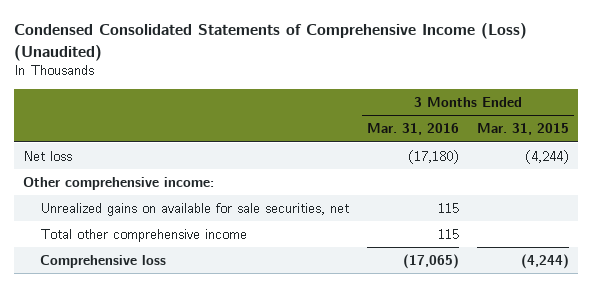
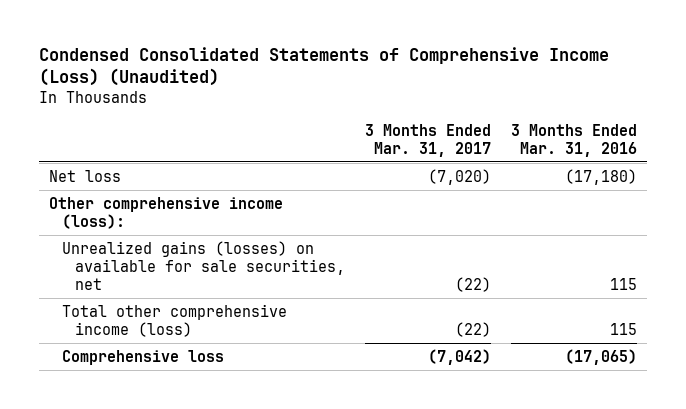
[477,123,570,136] Mar. 31, 2015 -> none
none -> [365,123,492,157] 3 Months Ended Mar. 31, 2017
[22,176,214,190] Other comprehensive income: -> [48,196,283,229] Other comprehensive income (loss):
[39,202,349,216] Unrealized gains on available for sale securities, net -> [61,240,345,290] Unrealized gains (losses) on available for sale securities, net
[39,228,247,242] Total other comprehensive income -> [61,303,287,337] Total other comprehensive income (loss)

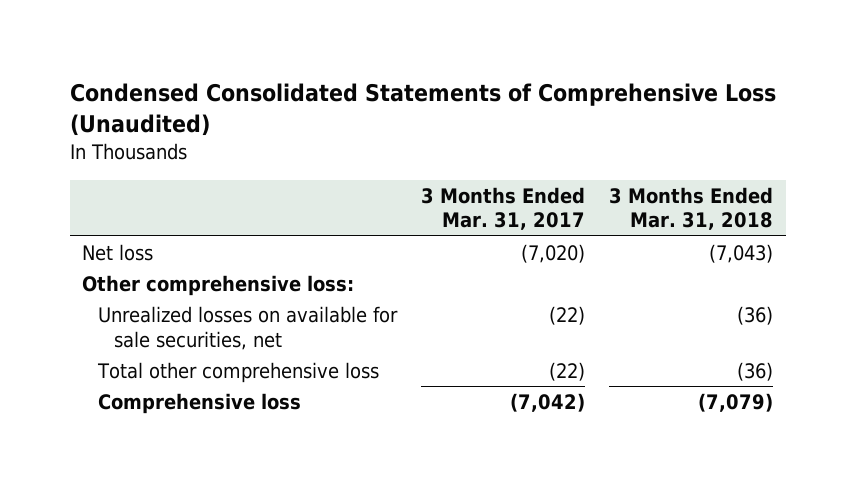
[38,46,609,87] Condensed Consolidated Statements of Comprehensive Income (Loss) (Unaudited) -> [69,82,776,137] Condensed Consolidated Statements of Comprehensive Loss (Unaudited)
[511,123,638,157] 3 Months Ended Mar. 31, 2016 -> none
none -> [609,186,774,231] 3 Months Ended Mar. 31, 2018
[48,196,283,229] Other comprehensive income (loss): -> [81,275,354,297] Other comprehensive loss:
[61,240,345,290] Unrealized gains (losses) on available for sale securities, net -> [97,306,398,350] Unrealized losses on available for sale securities, net
[61,303,287,337] Total other comprehensive income (loss) -> [96,362,379,384] Total other comprehensive loss

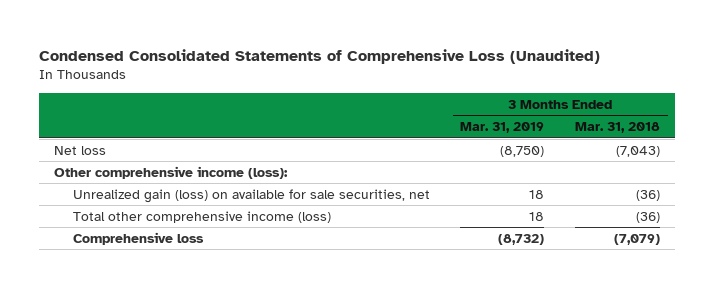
[421,186,586,231] 3 Months Ended Mar. 31, 2017 -> none
none -> [460,122,545,134] Mar. 31, 2019
[81,275,354,297] Other comprehensive loss: -> [54,165,289,179] Other comprehensive income (loss):
[97,306,398,350] Unrealized losses on available for sale securities, net -> [72,188,430,203] Unrealized gain (loss) on available for sale securities, net
[96,362,379,384] Total other comprehensive loss -> [72,210,331,223] Total other comprehensive income (loss)

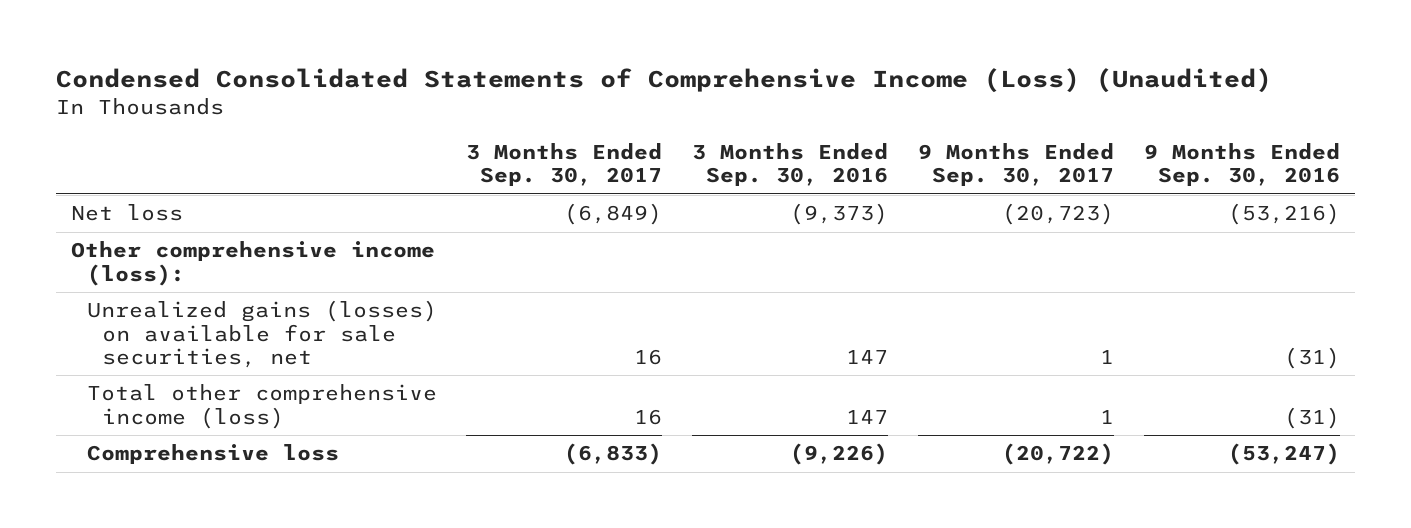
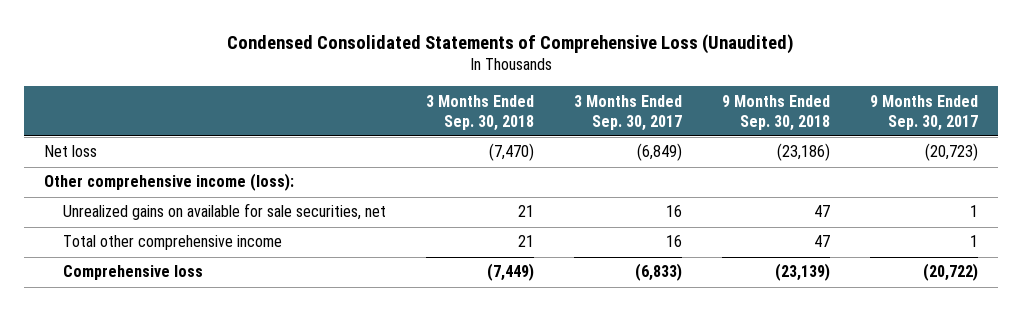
[56,68,1273,94] Condensed Consolidated Statements of Comprehensive Income (Loss) (Unaudited) -> [226,33,794,54] Condensed Consolidated Statements of Comprehensive Loss (Unaudited)
[692,142,889,187] 3 Months Ended Sep. 30, 2016 -> none
[1144,142,1341,187] 9 Months Ended Sep. 30, 2016 -> none
none -> [425,94,534,131] 3 Months Ended Sep. 30, 2018
none -> [721,94,830,131] 9 Months Ended Sep. 30, 2018
[86,300,437,368] Unrealized gains (losses) on available for sale securities, net -> [62,203,386,221] Unrealized gains on available for sale securities, net
[86,384,437,429] Total other comprehensive income (loss) -> [62,235,282,251] Total other comprehensive income

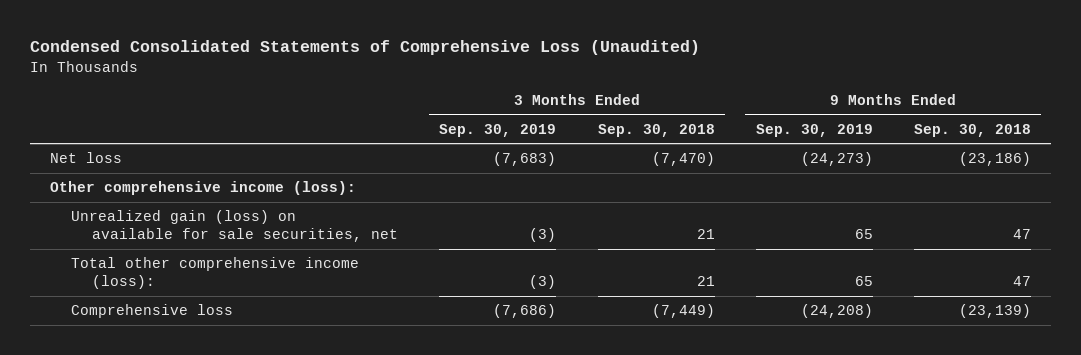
[573,94,682,131] 3 Months Ended Sep. 30, 2017 -> none
[869,94,978,131] 9 Months Ended Sep. 30, 2017 -> none
none -> [439,123,557,137] Sep. 30, 2019
none -> [755,123,873,137] Sep. 30, 2019
[62,203,386,221] Unrealized gains on available for sale securities, net -> [71,210,399,243] Unrealized gain (loss) on available for sale securities, net
[62,235,282,251] Total other comprehensive income -> [71,257,360,290] Total other comprehensive income (loss):

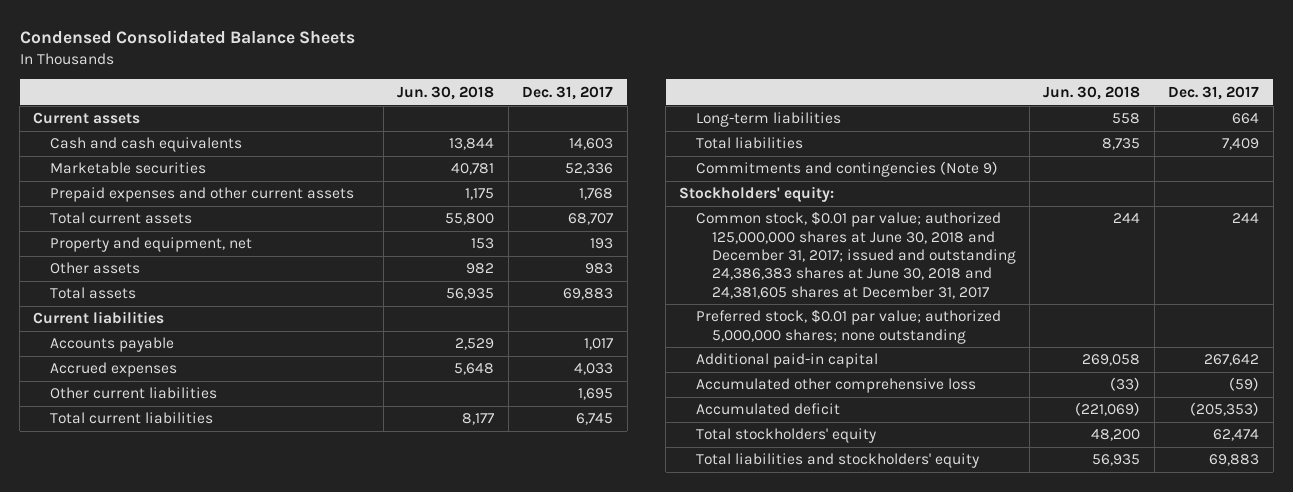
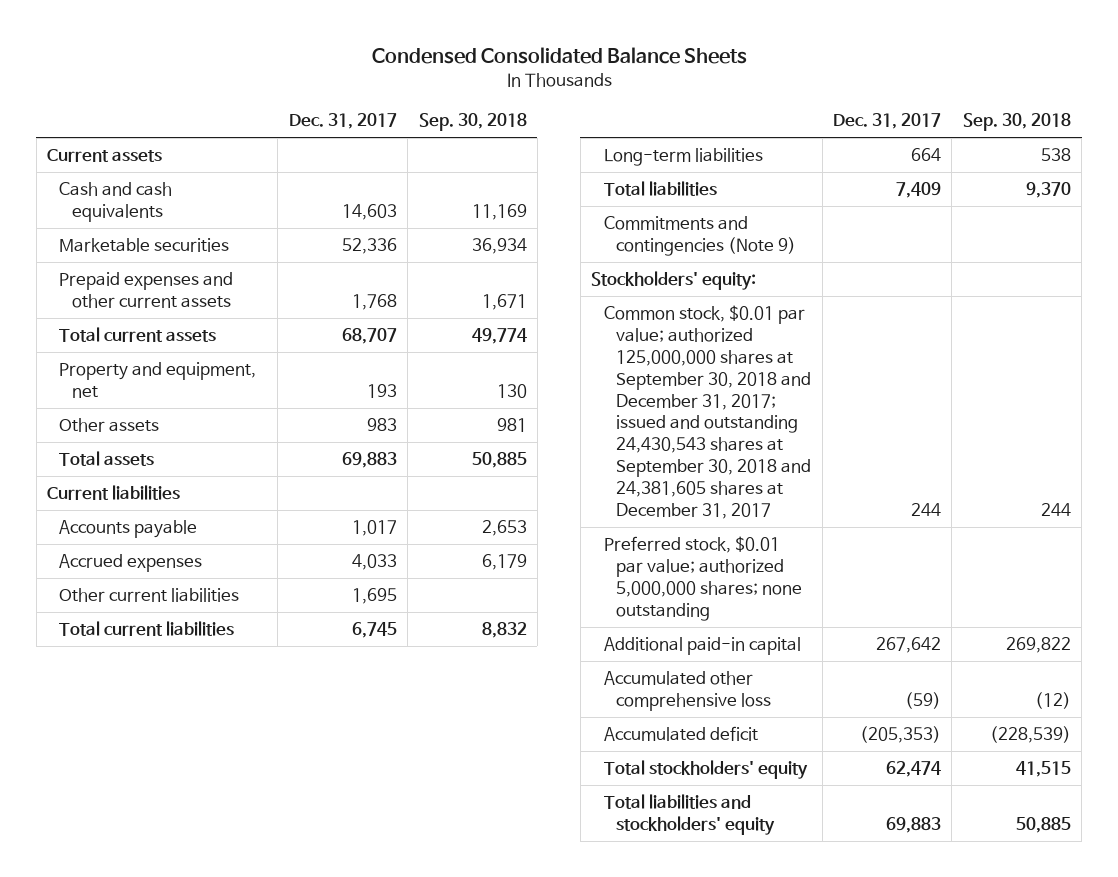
[397,85,495,100] Jun. 30, 2018 -> none
none -> [418,113,527,132] Sep. 30, 2018
[695,211,1016,299] Common stock, $0.01 par value; authorized 125,000,000 shares at June 30, 2018 and December 31, 2017; issued and outstanding 24,386,383 shares at June 30, 2018 and 24,381,605 shares at December 31, 2017 -> [603,305,812,519] Common stock, $0.01 par value; authorized 125,000,000 shares at September 30, 2018 and December 31, 2017; issued and outstanding 24,430,543 shares at September 30, 2018 and 24,381,605 shares at December 31, 2017

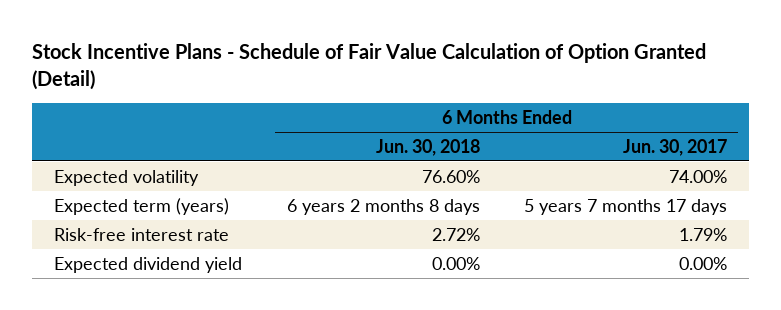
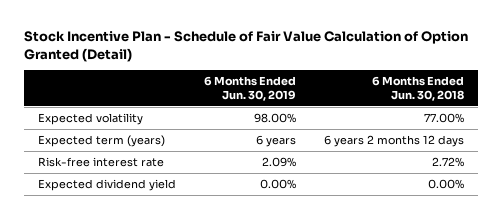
[31,42,706,90] Stock Incentive Plans - Schedule of Fair Value Calculation of Option Granted (Detail) -> [24,31,469,62] Stock Incentive Plan - Schedule of Fair Value Calculation of Option Granted (Detail)
[623,138,728,156] Jun. 30, 2017 -> none
none -> [203,75,296,102] 6 Months Ended Jun. 30, 2019
[421,169,480,183] 76.60% -> [423,112,464,123] 77.00%
[286,198,480,215] 6 years 2 months 8 days -> [323,134,464,147] 6 years 2 months 12 days

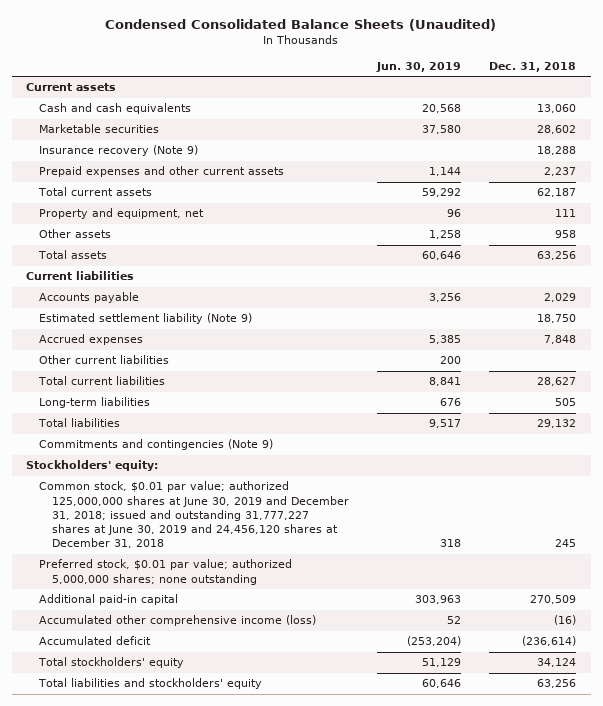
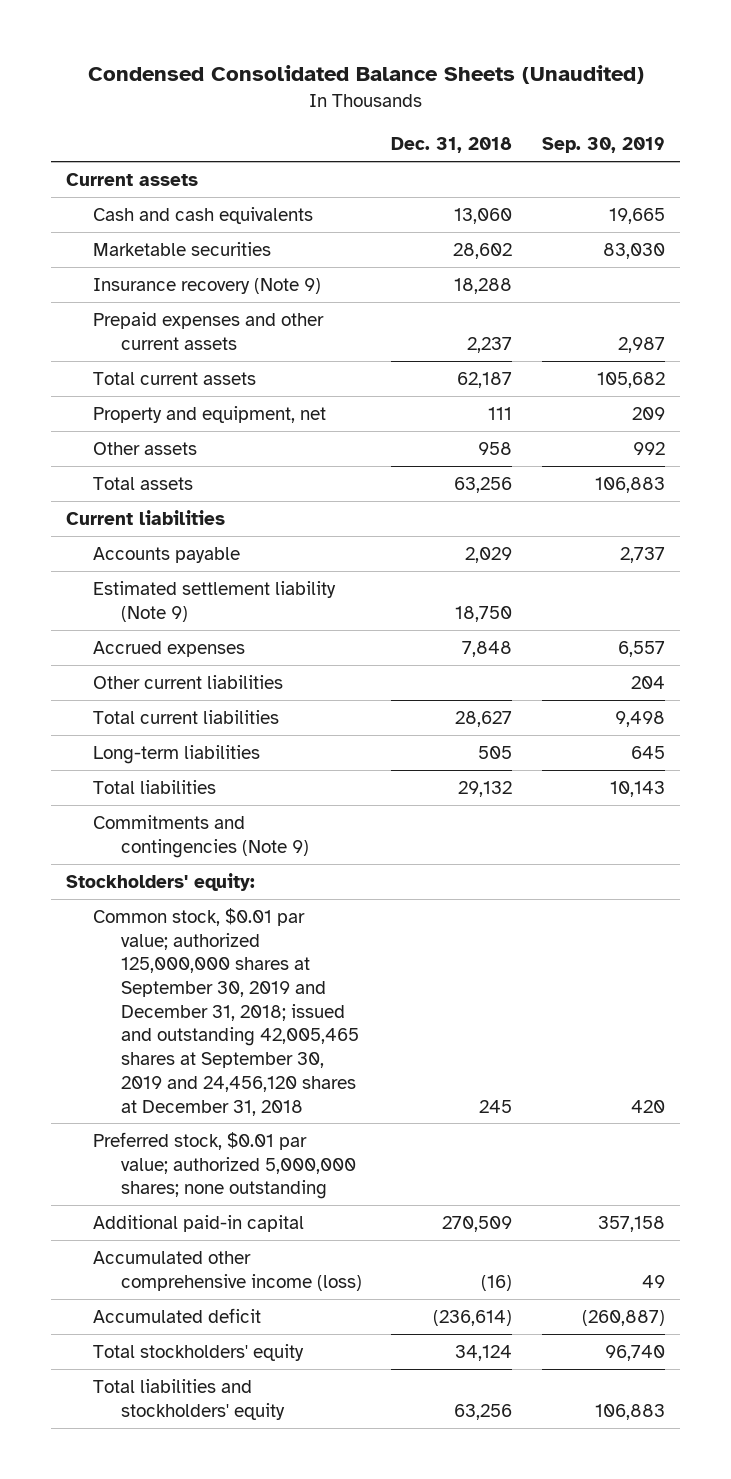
[376,62,462,73] Jun. 30, 2019 -> none
none -> [541,137,665,154] Sep. 30, 2019
[39,481,349,549] Common stock, $0.01 par value; authorized 125,000,000 shares at June 30, 2019 and December 31, 2018; issued and outstanding 31,777,227 shares at June 30, 2019 and 24,456,120 shares at December 31, 2018 -> [93,908,359,1116] Common stock, $0.01 par value; authorized 125,000,000 shares at September 30, 2019 and December 31, 2018; issued and outstanding 42,005,465 shares at September 30, 2019 and 24,456,120 shares at December 31, 2018

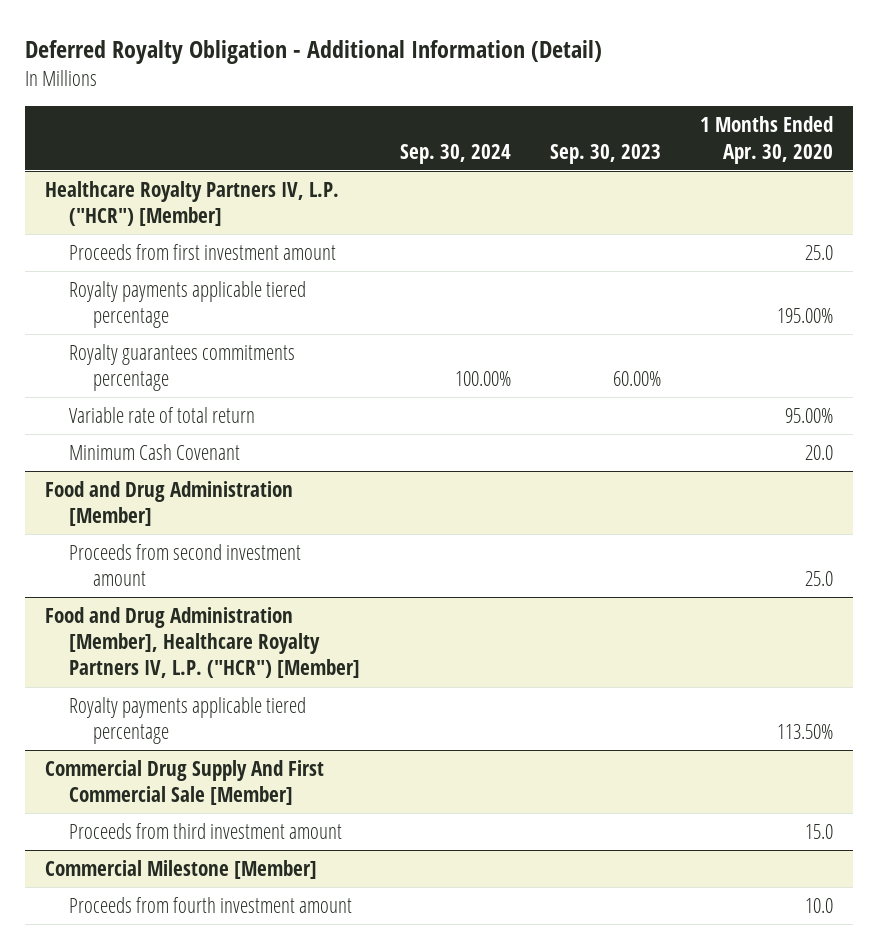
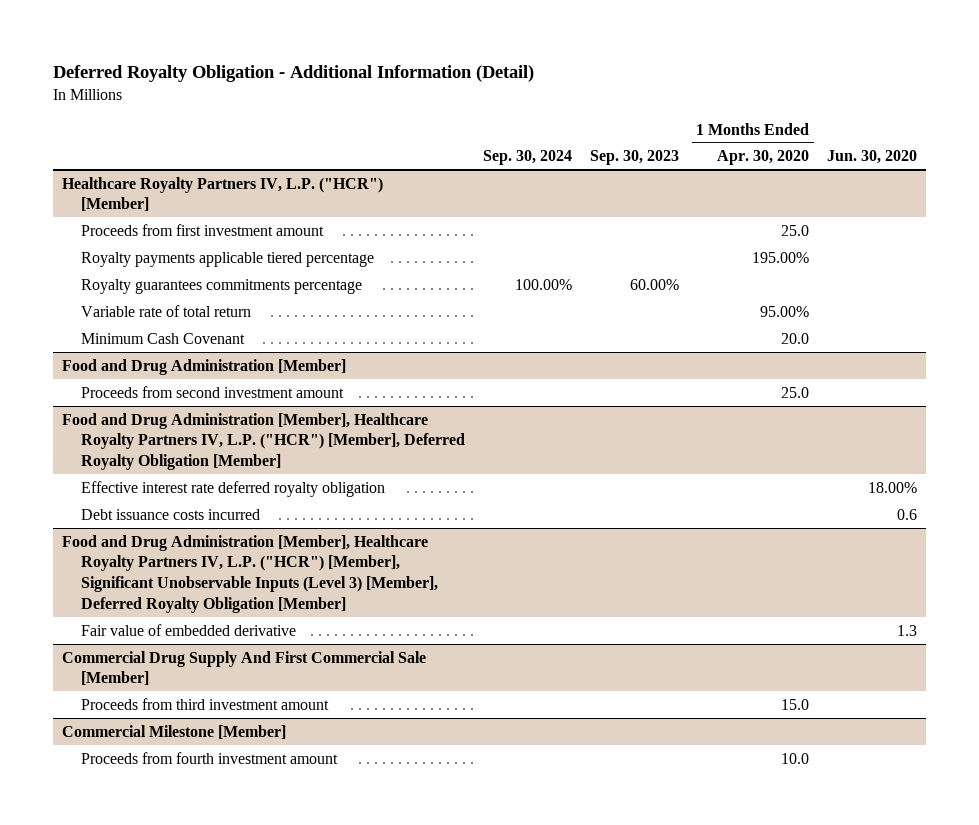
none -> [826,150,917,165] Jun. 30, 2020
[69,697,307,745] Royalty payments applicable tiered percentage -> none
[45,607,361,679] Food and Drug Administration [Member], Healthcare Royalty Partners IV, L.P. ("HCR") [Member] -> [61,412,466,471] Food and Drug Administration [Member], Healthcare Royalty Partners IV, L.P. ("HCR") [Member], Deferred Royalty Obligation [Member]
none -> [81,480,386,497] Effective interest rate deferred royalty obligation
none -> [81,508,261,520] Debt issuance costs incurred
none -> [61,534,439,614] Food and Drug Administration [Member], Healthcare Royalty Partners IV, L.P. ("HCR") [Member], Significant Unobservable Inputs (Level 3) [Member], Deferred Royalty Obligation [Member]
none -> [81,623,297,636] Fair value of embedded derivative

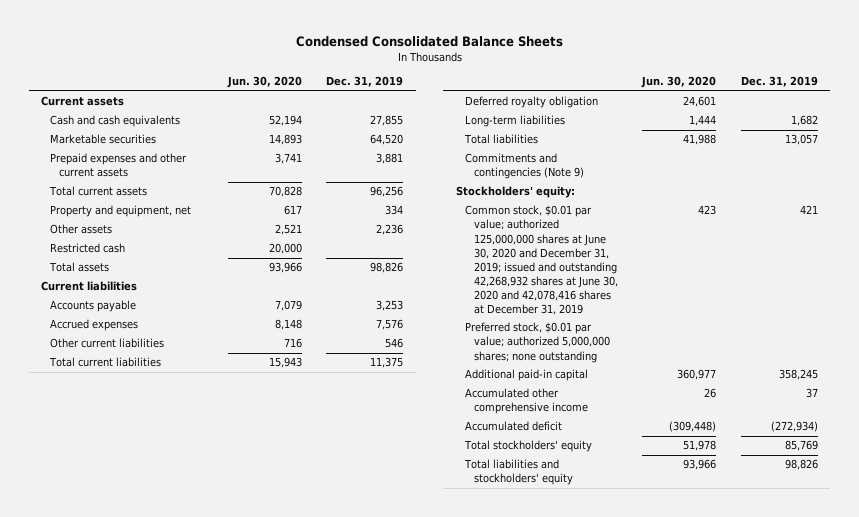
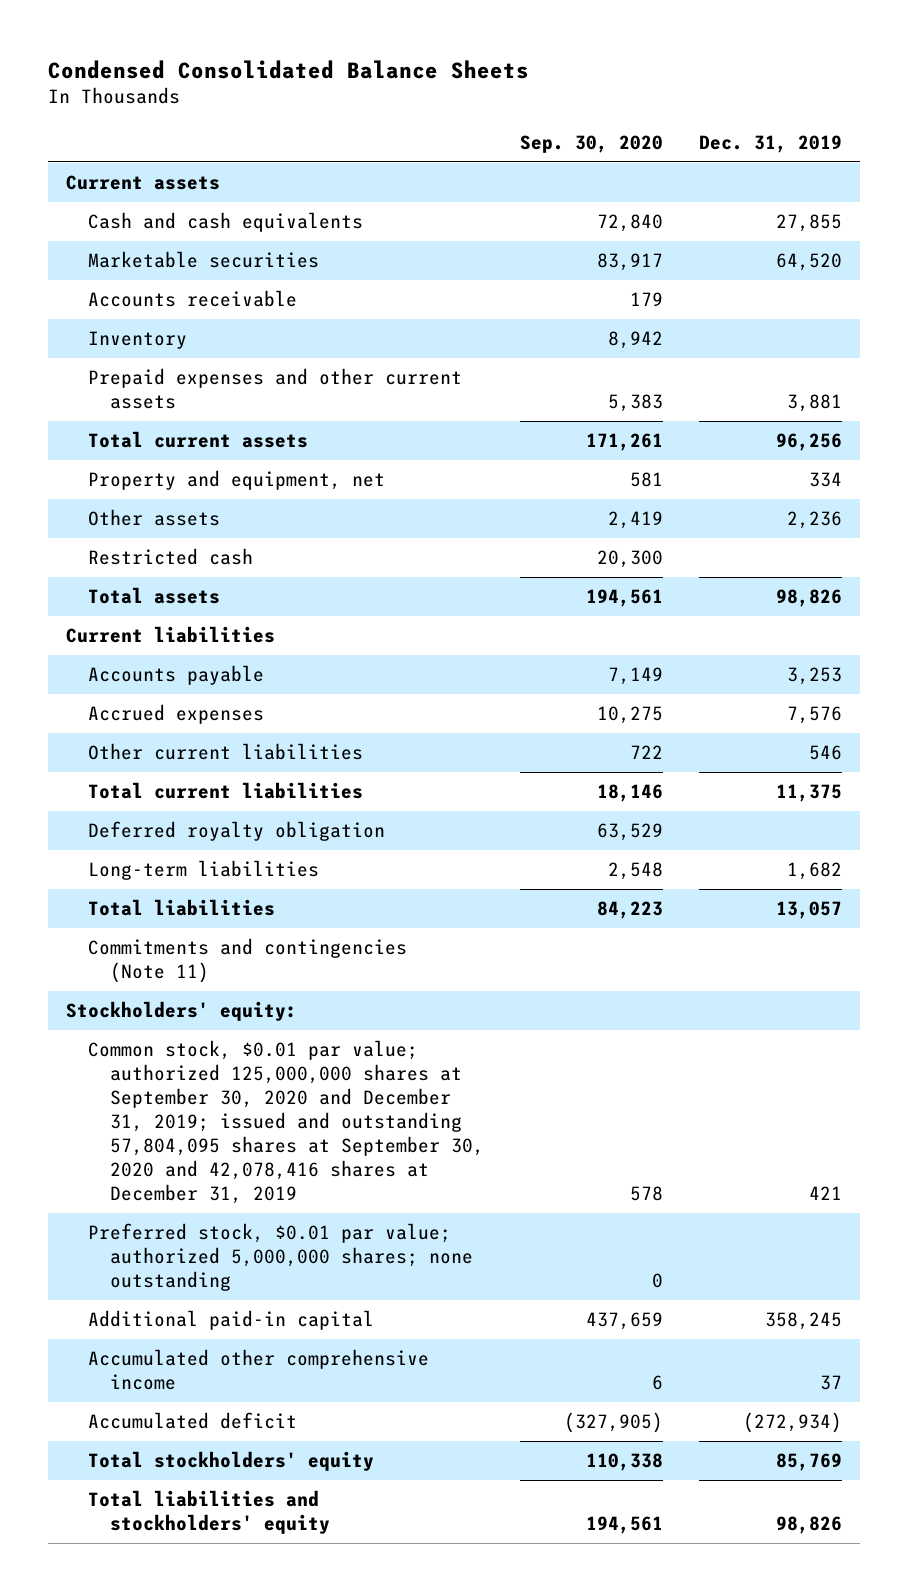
[226,76,302,89] Jun. 30, 2020 -> none
none -> [519,134,663,153] Sep. 30, 2020
none -> [87,290,297,308] Accounts receivable
none -> [87,331,187,350] Inventory
[464,153,584,180] Commitments and contingencies (Note 9) -> [87,938,407,984] Commitments and contingencies (Note 11)
[464,205,618,315] Common stock, $0.01 par value; authorized 125,000,000 shares at June 30, 2020 and December 31, 2019; issued and outstanding 42,268,932 shares at June 30, 2020 and 42,078,416 shares at December 31, 2019 -> [87,1040,485,1205] Common stock, $0.01 par value; authorized 125,000,000 shares at September 30, 2020 and December 31, 2019; issued and outstanding 57,804,095 shares at September 30, 2020 and 42,078,416 shares at December 31, 2019

